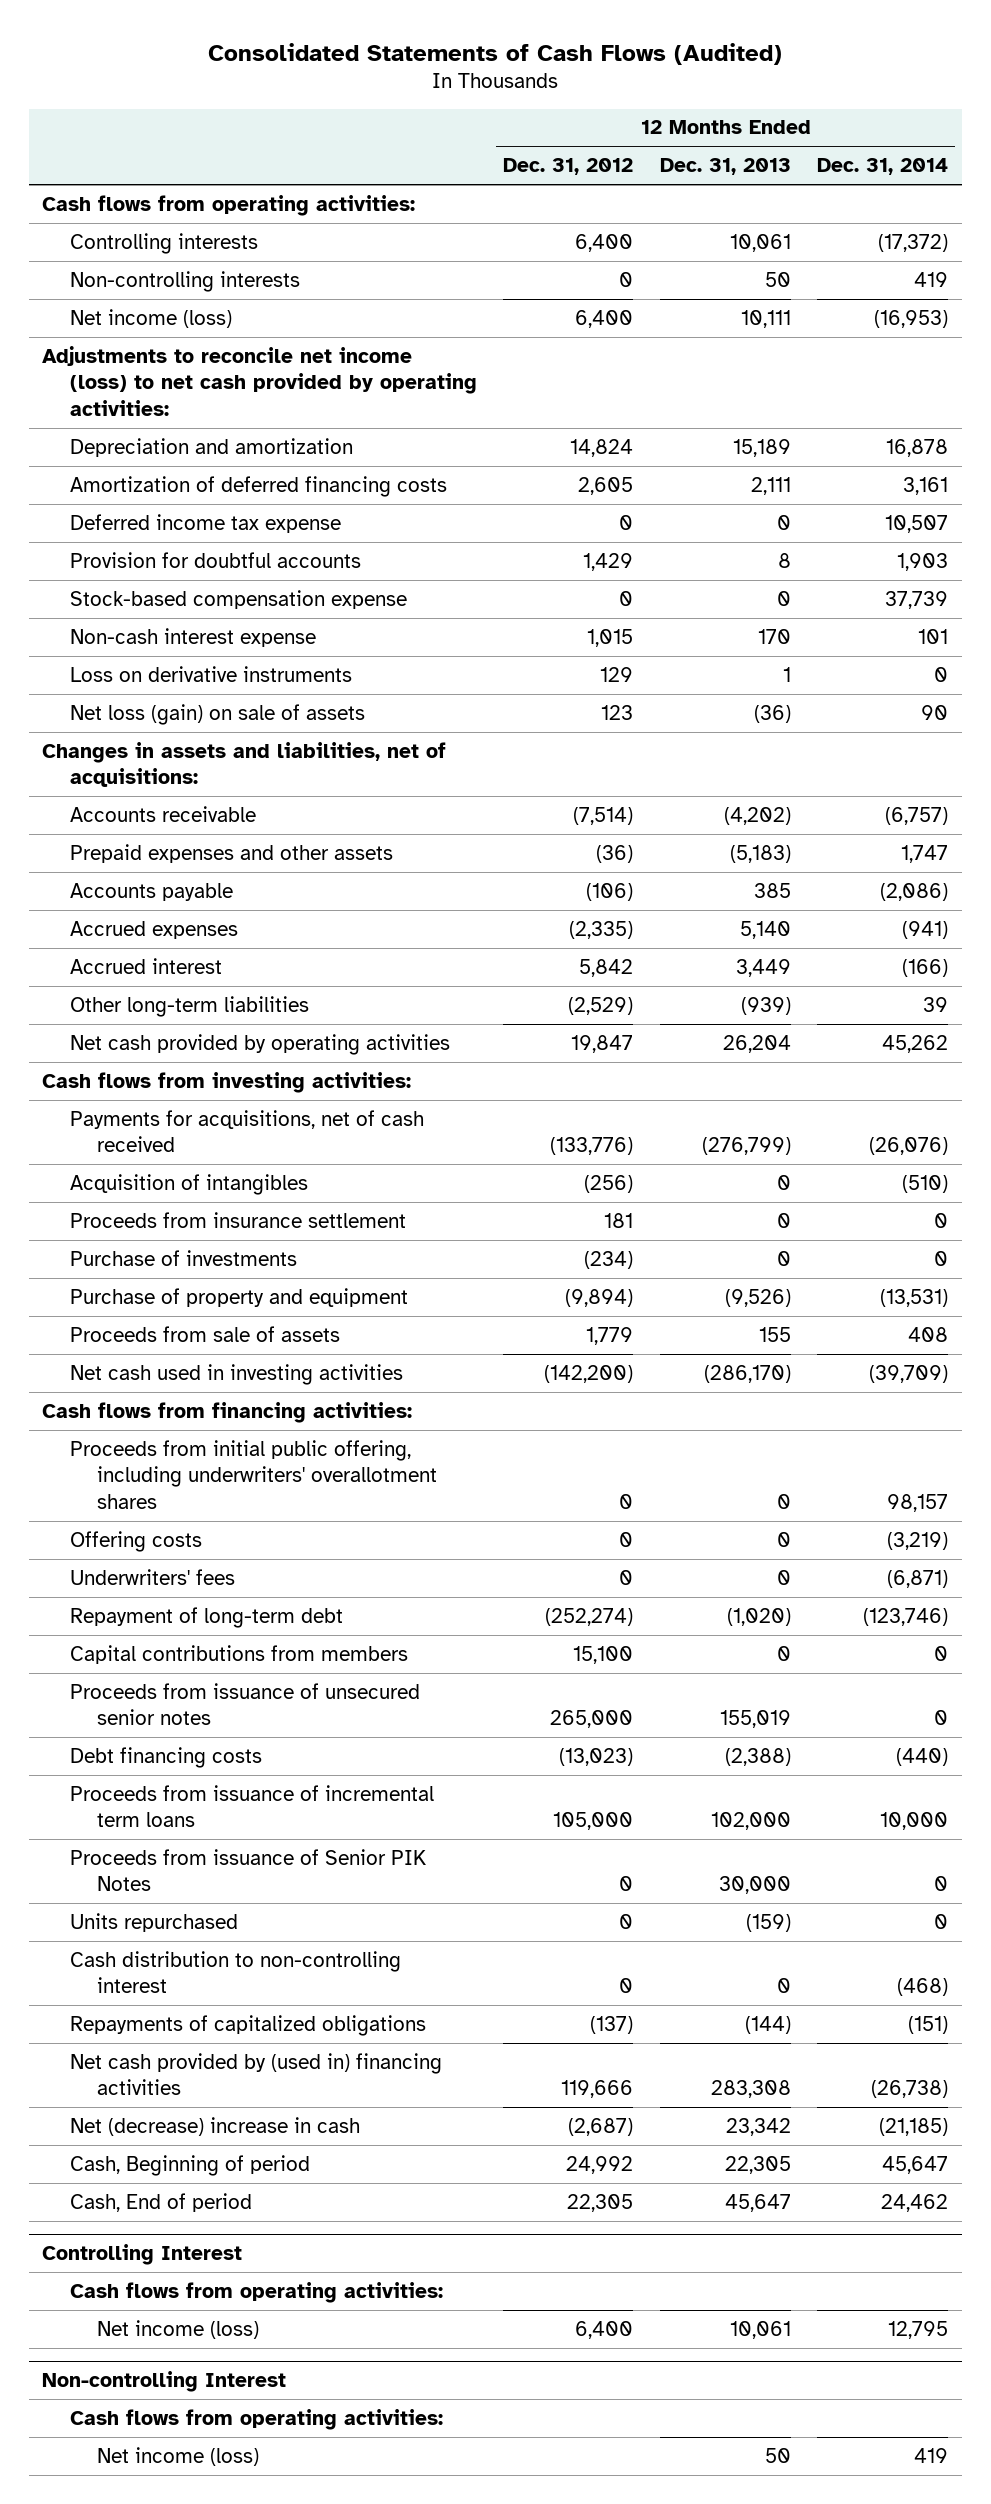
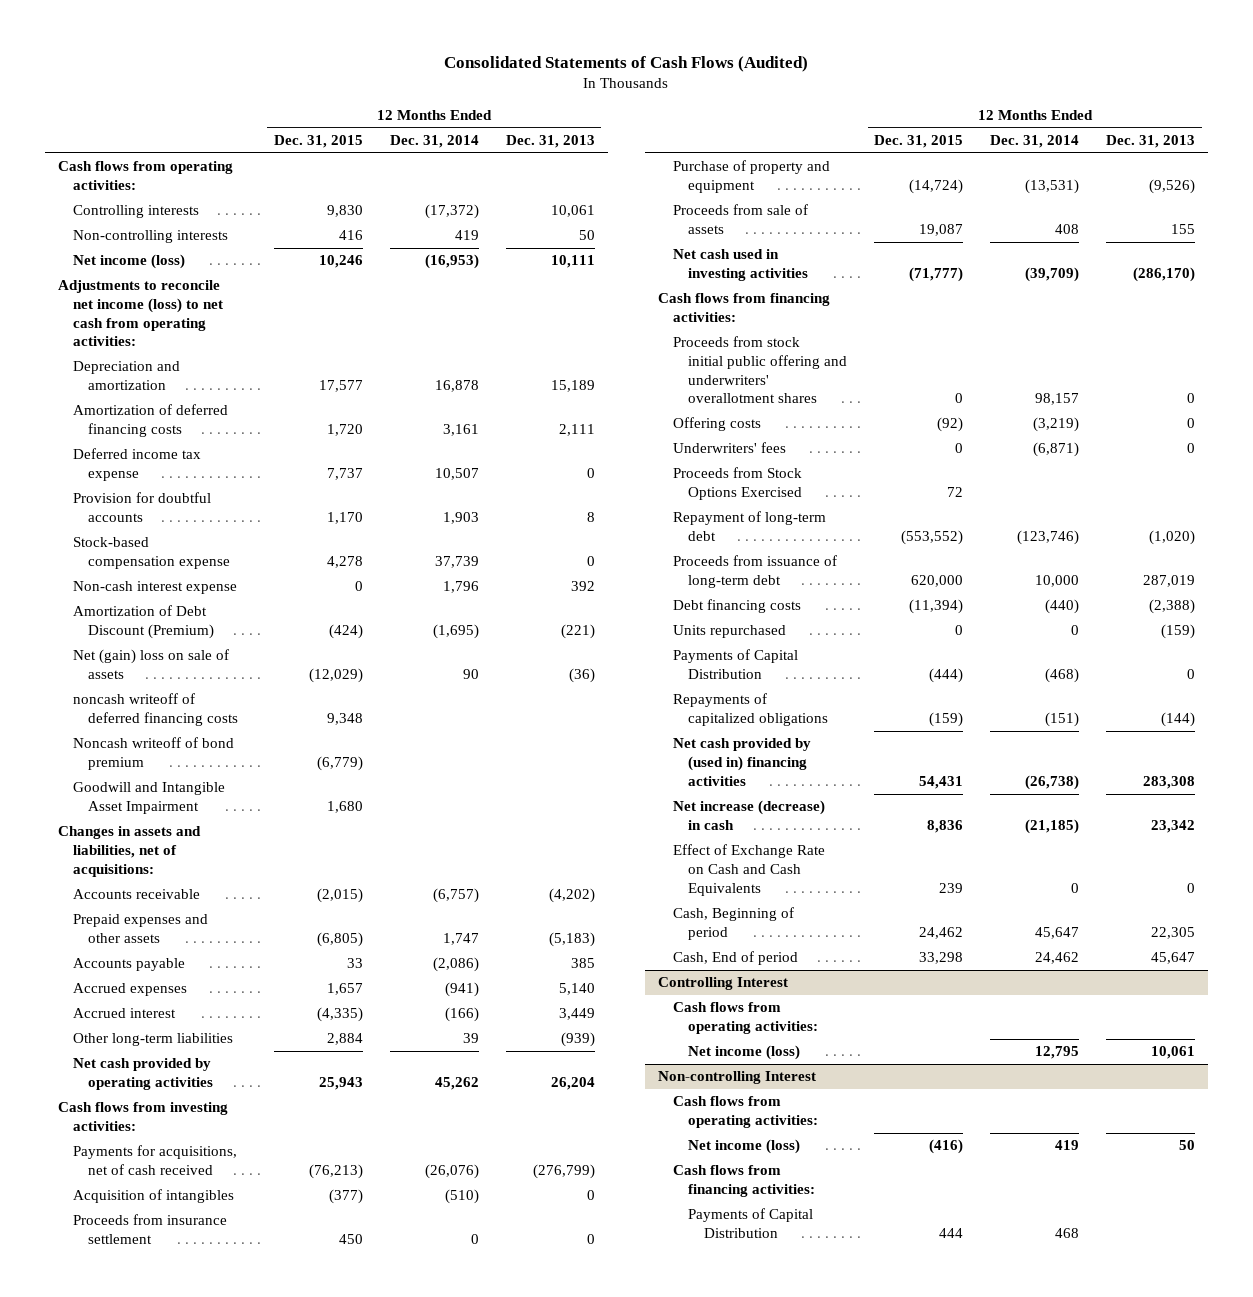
[503,158,634,176] Dec. 31, 2012 -> none
none -> [273,134,363,148] Dec. 31, 2015
[42,345,477,416] Adjustments to reconcile net income (loss) to net cash provided by operating activities: -> [57,280,224,347] Adjustments to reconcile net income (loss) to net cash from operating activities:
[69,665,352,682] Loss on derivative instruments -> none
[757,628,791,644] 170 -> [570,581,595,592] 392
[918,628,949,644] 101 -> [442,581,479,594] 1,796
none -> [73,605,215,640] Amortization of Debt Discount (Premium)
[69,703,365,725] Net loss (gain) on sale of assets -> [73,649,230,680] Net (gain) loss on sale of assets
none -> [73,693,239,727] noncash writeoff of deferred financing costs
none -> [73,737,235,771] Noncash writeoff of bond premium
none -> [73,782,226,815] Goodwill and Intangible Asset Impairment
[69,1249,297,1266] Purchase of investments -> none
[69,1439,437,1509] Proceeds from initial public offering, including underwriters' overallotment shares -> [673,336,848,404] Proceeds from stock initial public offering and underwriters' overallotment shares
none -> [673,467,803,501] Proceeds from Stock Options Exercised
[69,1644,408,1664] Capital contributions from members -> none
[69,1682,420,1726] Proceeds from issuance of unsecured senior notes -> [673,555,838,589] Proceeds from issuance of long-term debt
[719,1710,791,1729] 155,019 -> [1142,575,1195,588] 287,019
[934,1710,949,1726] 0 -> [1035,575,1080,588] 10,000
[69,1784,434,1828] Proceeds from issuance of incremental term loans -> none
[69,1848,426,1892] Proceeds from issuance of Senior PIK Notes -> none
[69,1950,401,1994] Cash distribution to non-controlling interest -> [673,649,799,680] Payments of Capital Distribution
[69,2116,360,2136] Net (decrease) increase in cash -> [673,800,826,831] Net increase (decrease) in cash
none -> [673,844,826,896] Effect of Exchange Rate on Cash and Cash Equivalents
none -> [673,1165,816,1198] Cash flows from financing activities:
none -> [688,1208,814,1239] Payments of Capital Distribution

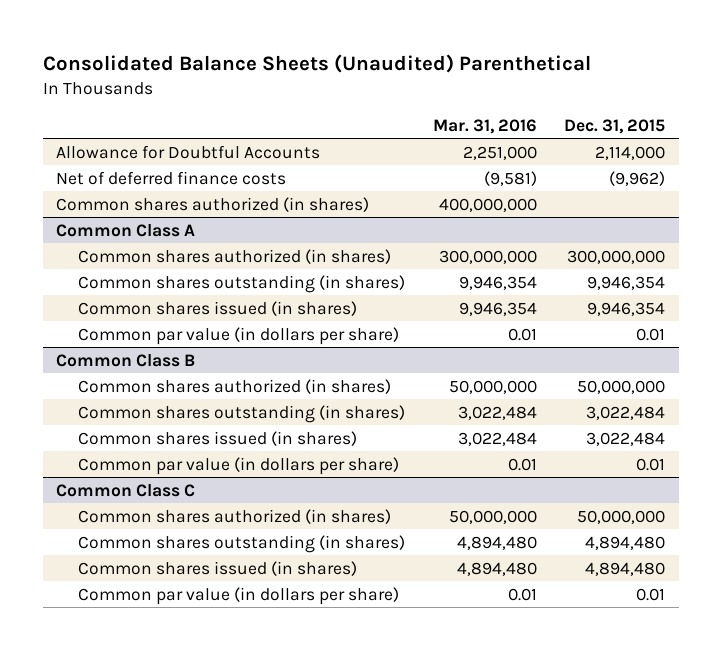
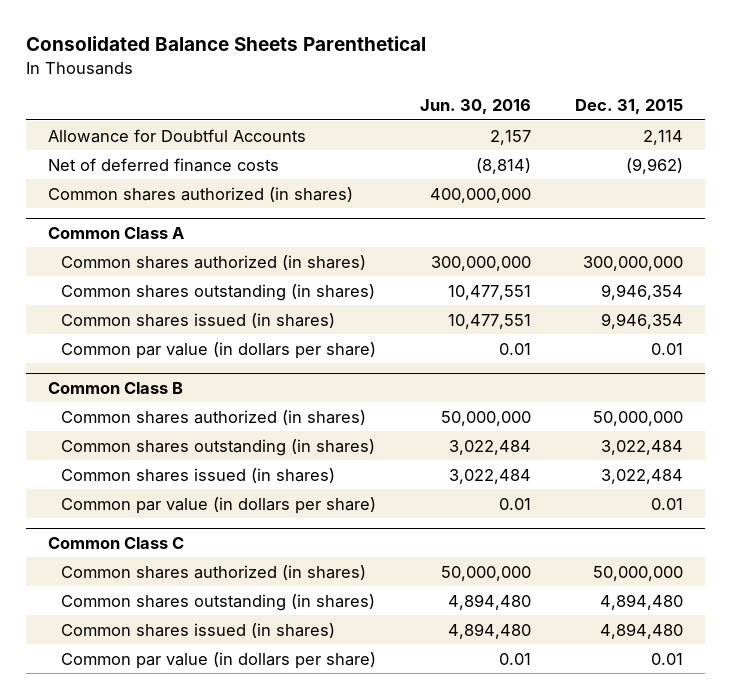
[42,54,591,74] Consolidated Balance Sheets (Unaudited) Parenthetical -> [25,36,426,52] Consolidated Balance Sheets Parenthetical
[432,118,537,134] Mar. 31, 2016 -> none
none -> [419,99,531,115] Jun. 30, 2016
[595,145,666,160] 2,114,000 -> [642,129,683,145] 2,114

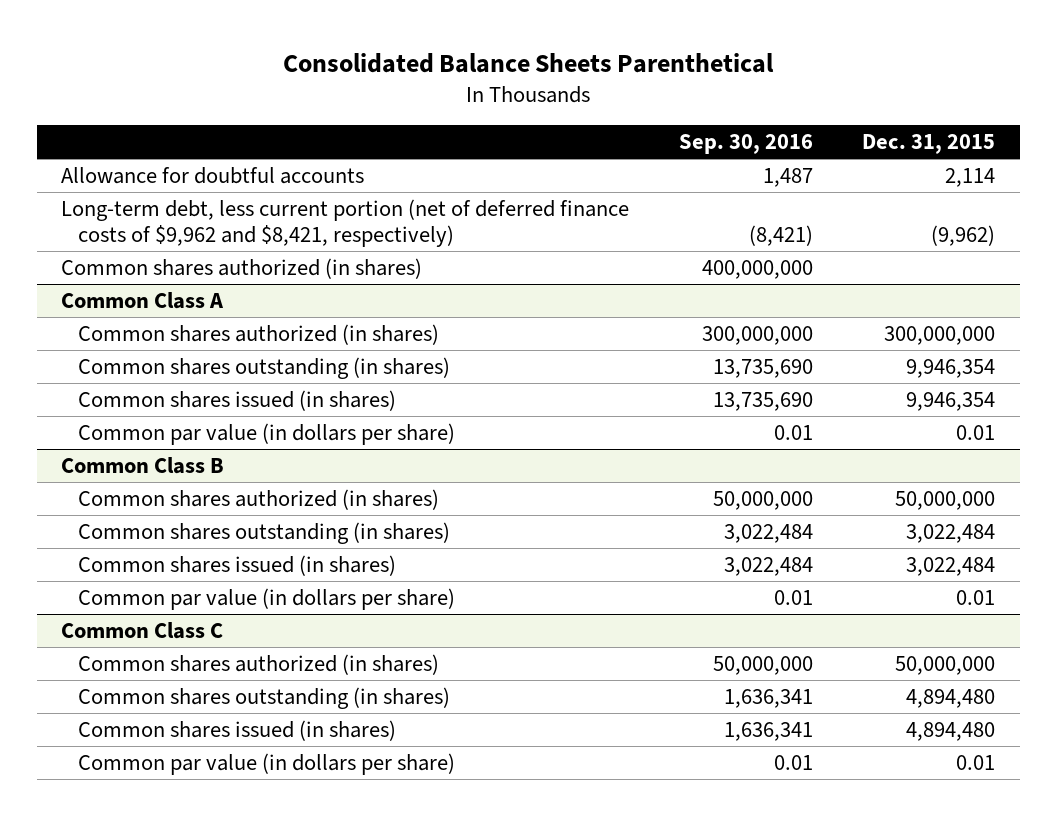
[419,99,531,115] Jun. 30, 2016 -> none
none -> [678,134,813,155] Sep. 30, 2016
[47,128,306,143] Allowance for Doubtful Accounts -> [61,167,365,185] Allowance for doubtful accounts
[47,157,279,172] Net of deferred finance costs -> [61,199,630,248] Long-term debt, less current portion (net of deferred finance costs of $9,962 and $8,421, respectively)

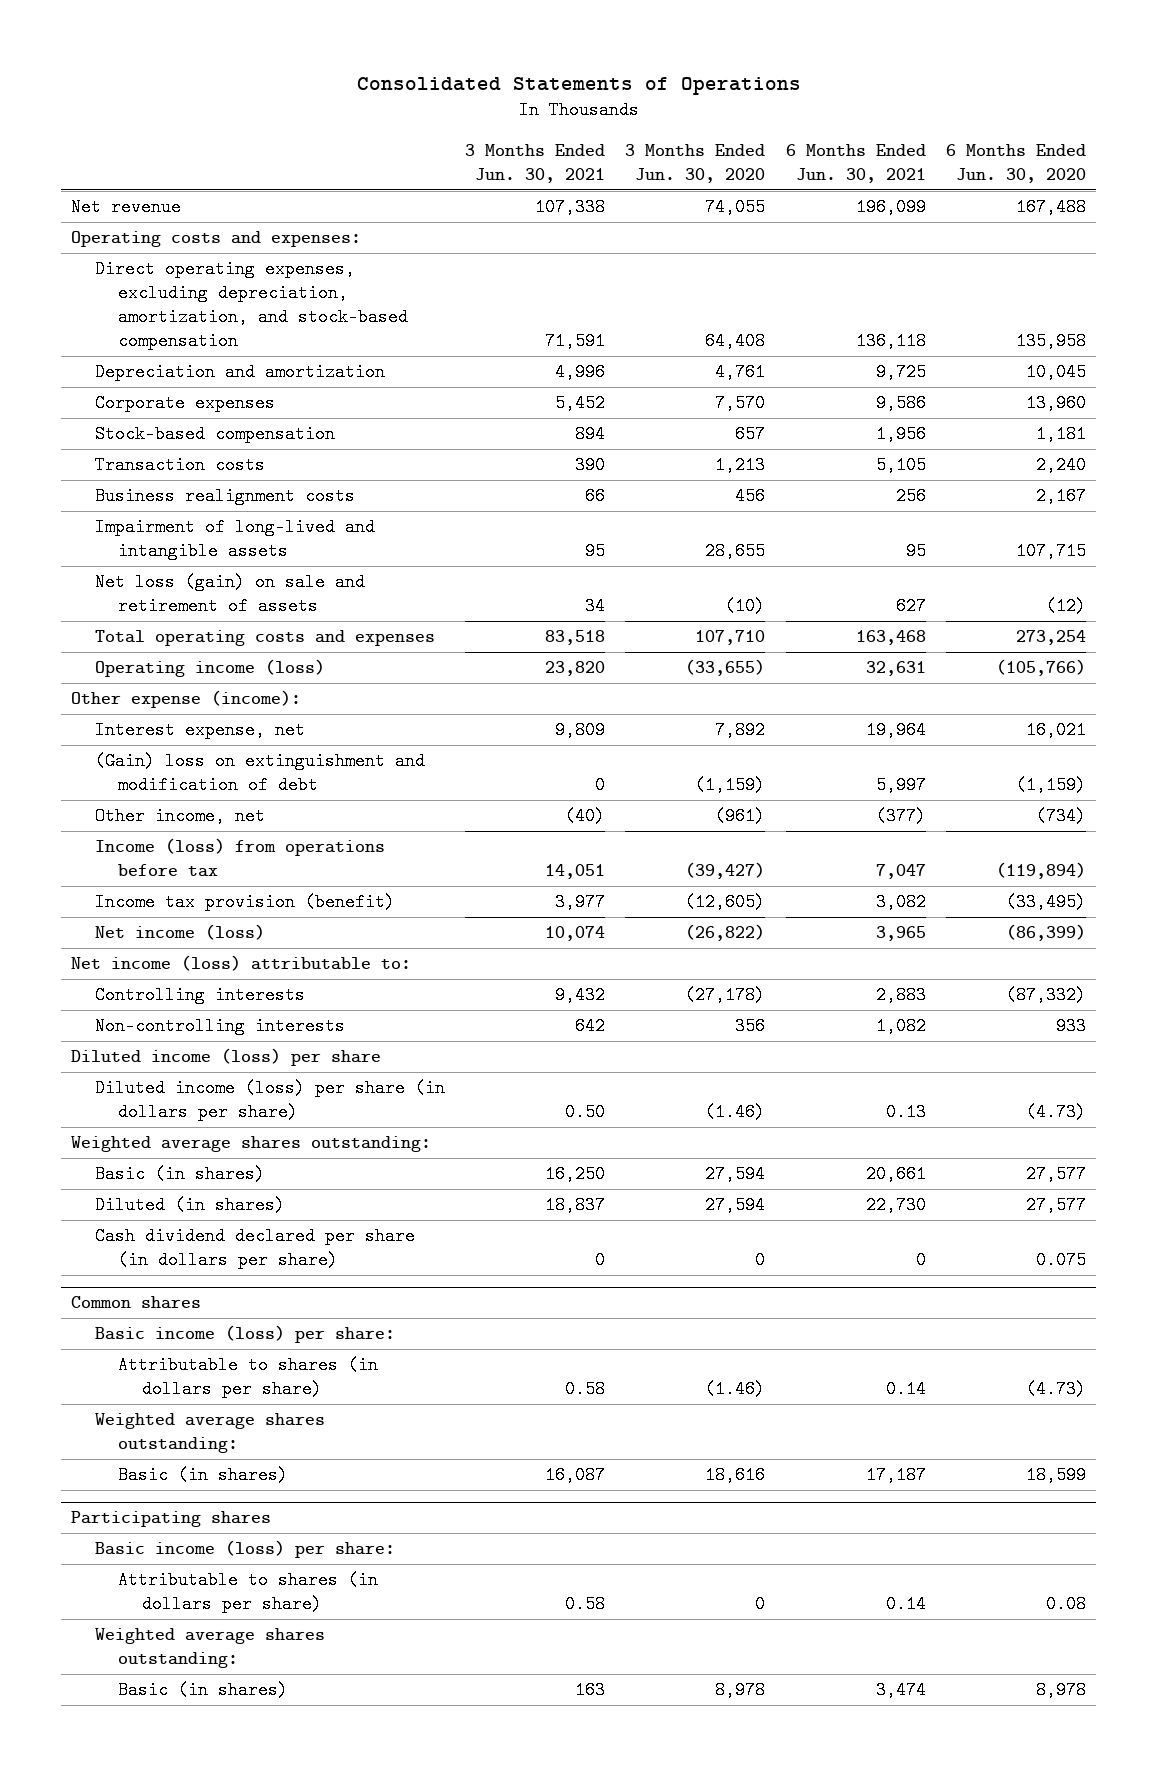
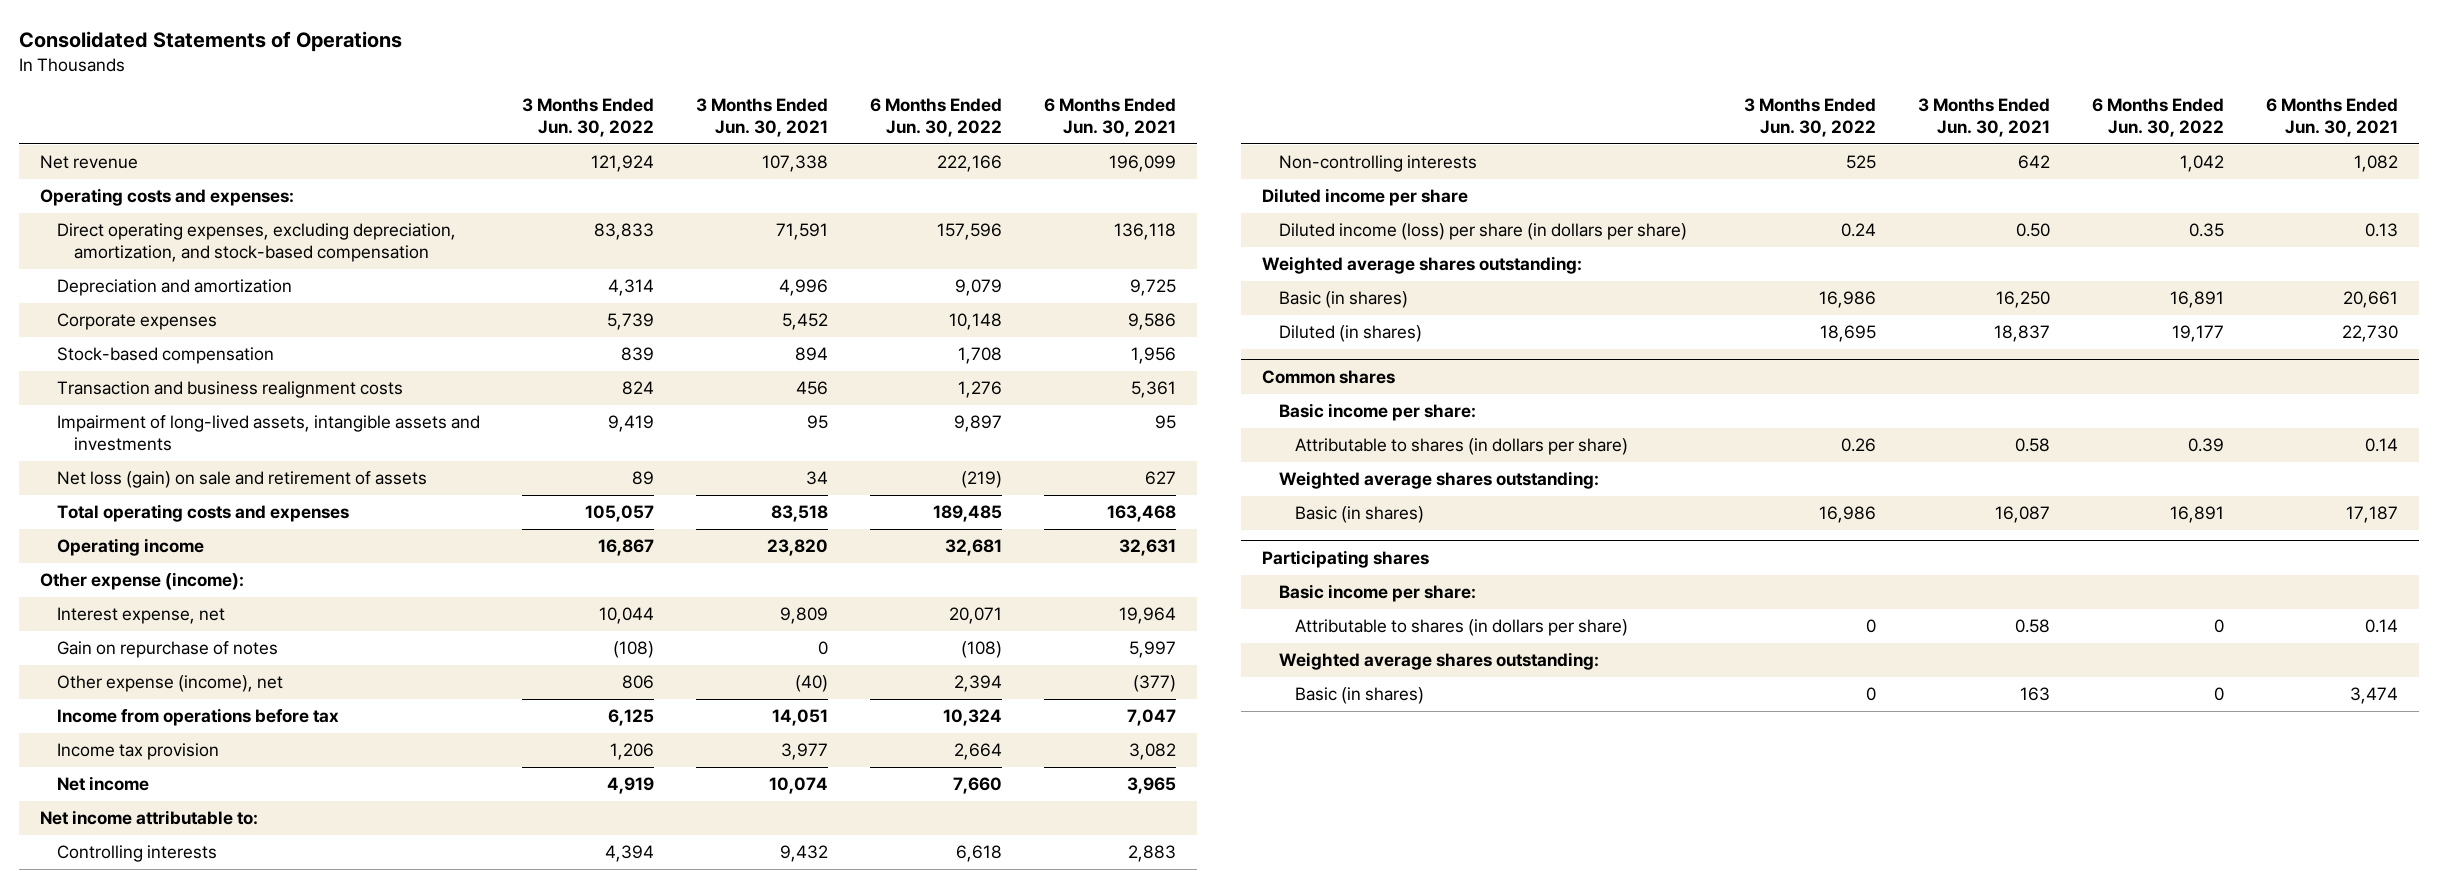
[625,143,766,183] 3 Months Ended Jun. 30, 2020 -> none
[946,143,1087,183] 6 Months Ended Jun. 30, 2020 -> none
none -> [522,98,655,138] 3 Months Ended Jun. 30, 2022
none -> [870,98,1003,138] 6 Months Ended Jun. 30, 2022
[94,487,355,506] Business realignment costs -> none
[94,456,265,475] Transaction costs -> [57,381,404,399] Transaction and business realignment costs
[575,456,606,475] 390 -> [796,381,829,396] 456
[875,456,926,475] 5,105 -> [1131,381,1177,399] 5,361
[94,518,375,561] Impairment of long-lived and intangible assets -> [57,415,481,452] Impairment of long-lived assets, intangible assets and investments
[94,659,325,678] Operating income (loss) -> [57,538,205,557] Operating income
[94,752,425,795] (Gain) loss on extinguishment and modification of debt -> [57,641,279,659] Gain on repurchase of notes
[94,807,265,826] Other income, net -> [57,675,284,693] Other expense (income), net
[94,838,385,878] Income (loss) from operations before tax -> [57,708,340,727] Income from operations before tax
[94,893,395,912] Income tax provision (benefit) -> [57,743,220,761] Income tax provision
[94,924,265,941] Net income (loss) -> [57,776,150,792] Net income
[70,955,411,972] Net income (loss) attributable to: -> [40,810,259,826] Net income attributable to:
[70,1048,381,1067] Diluted income (loss) per share -> [1262,188,1469,207] Diluted income per share
[94,1227,415,1270] Cash dividend declared per share (in dollars per share) -> none
[94,1325,395,1344] Basic income (loss) per share: -> [1278,403,1476,422] Basic income per share:
[94,1540,395,1559] Basic income (loss) per share: -> [1278,584,1476,603] Basic income per share:

